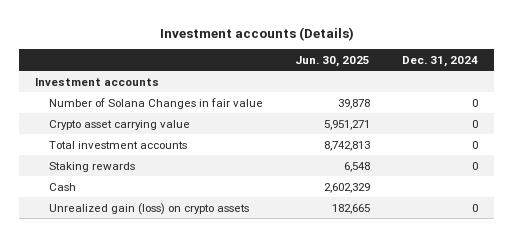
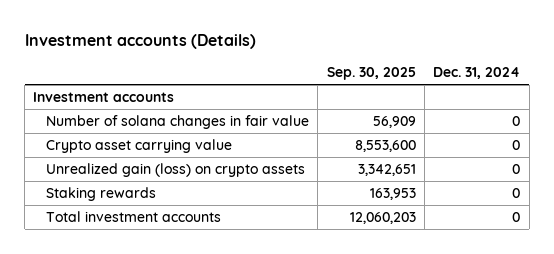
[295,55,371,67] Jun. 30, 2025 -> none
none -> [326,66,416,80] Sep. 30, 2025
[49,97,264,109] Number of Solana Changes in fair value -> [45,115,309,130] Number of solana changes in fair value
[49,182,77,191] Cash -> none
[49,161,136,172] Staking rewards -> [45,187,156,202] Staking rewards
[49,140,188,149] Total investment accounts -> [45,211,221,223] Total investment accounts

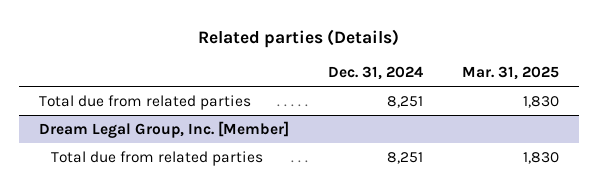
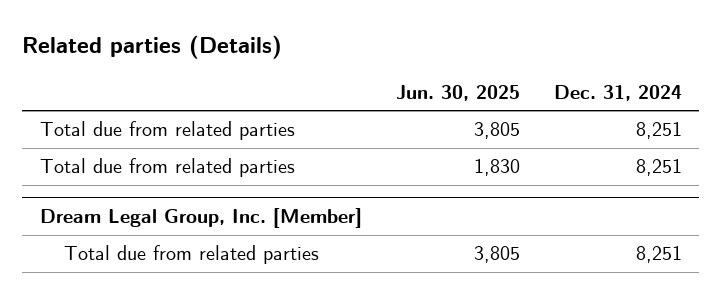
[462,66,560,81] Mar. 31, 2025 -> none
none -> [395,84,520,101] Jun. 30, 2025
none -> [39,158,295,178] Total due from related parties

